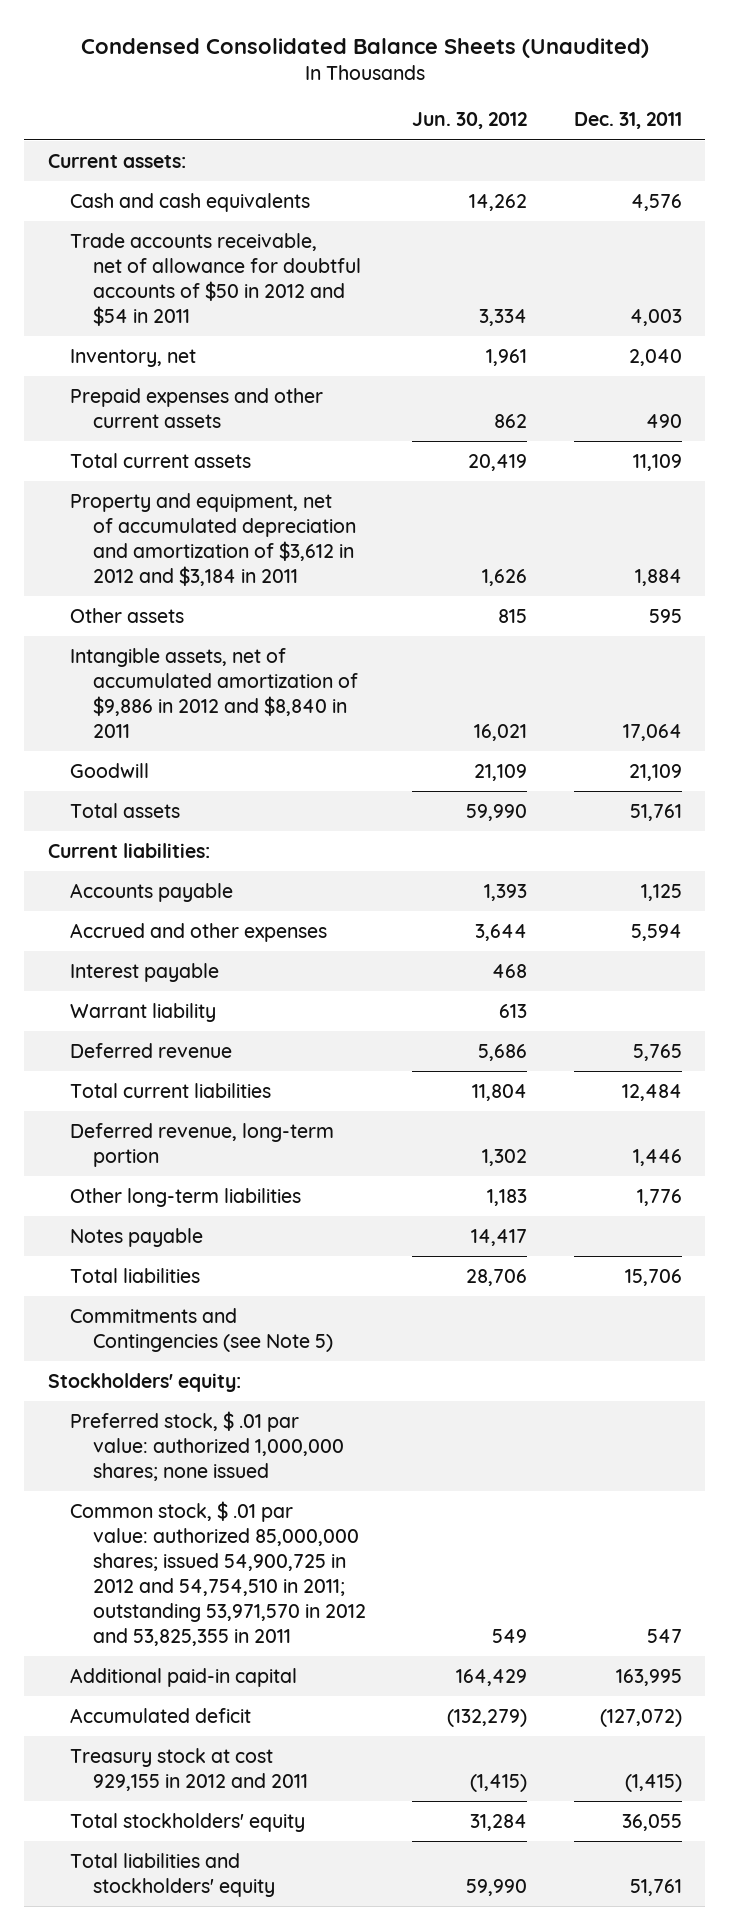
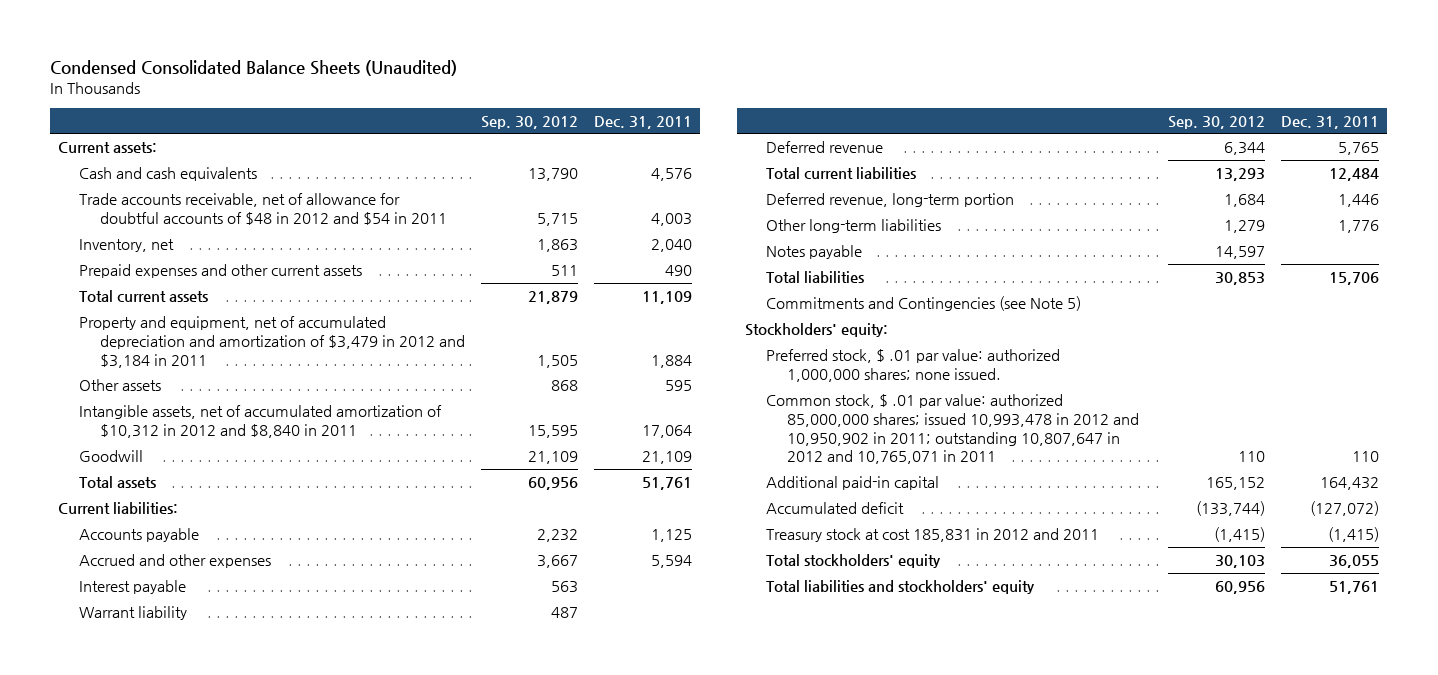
[412,112,528,130] Jun. 30, 2012 -> none
none -> [481,115,579,129] Sep. 30, 2012
[70,232,362,326] Trade accounts receivable, net of allowance for doubtful accounts of $50 in 2012 and $54 in 2011 -> [79,193,448,225] Trade accounts receivable, net of allowance for doubtful accounts of $48 in 2012 and $54 in 2011
[70,492,357,586] Property and equipment, net of accumulated depreciation and amortization of $3,612 in 2012 and $3,184 in 2011 -> [79,316,466,368] Property and equipment, net of accumulated depreciation and amortization of $3,479 in 2012 and $3,184 in 2011
[70,647,359,738] Intangible assets, net of accumulated amortization of $9,886 in 2012 and $8,840 in 2011 -> [79,405,443,438] Intangible assets, net of accumulated amortization of $10,312 in 2012 and $8,840 in 2011
[70,1410,345,1481] Preferred stock, $ .01 par value: authorized 1,000,000 shares; none issued -> [766,349,1061,382] Preferred stock, $ .01 par value: authorized 1,000,000 shares; none issued.
[70,1500,367,1646] Common stock, $ .01 par value: authorized 85,000,000 shares; issued 54,900,725 in 2012 and 54,754,510 in 2011; outstanding 53,971,570 in 2012 and 53,825,355 in 2011 -> [766,394,1139,465] Common stock, $ .01 par value: authorized 85,000,000 shares; issued 10,993,478 in 2012 and 10,950,902 in 2011; outstanding 10,807,647 in 2012 and 10,765,071 in 2011
[646,1628,682,1643] 547 -> [1352,451,1380,463] 110
[615,1668,682,1686] 163,995 -> [1320,477,1380,491] 164,432
[70,1747,309,1791] Treasury stock at cost 929,155 in 2012 and 2011 -> [766,528,1100,543] Treasury stock at cost 185,831 in 2012 and 2011

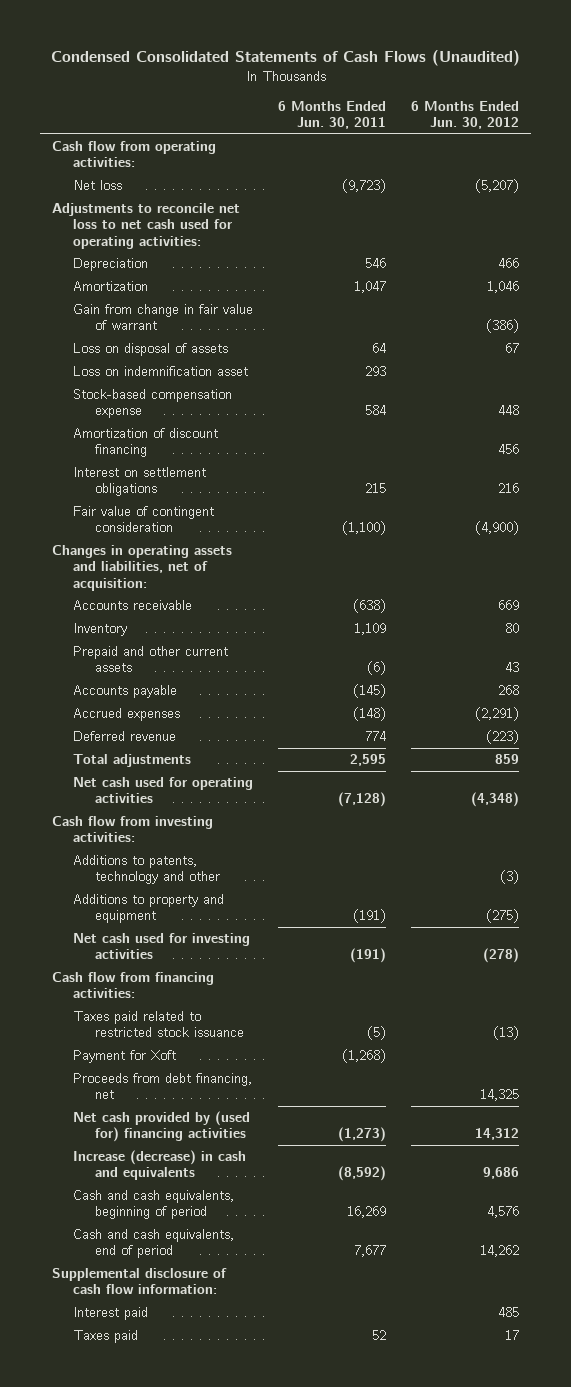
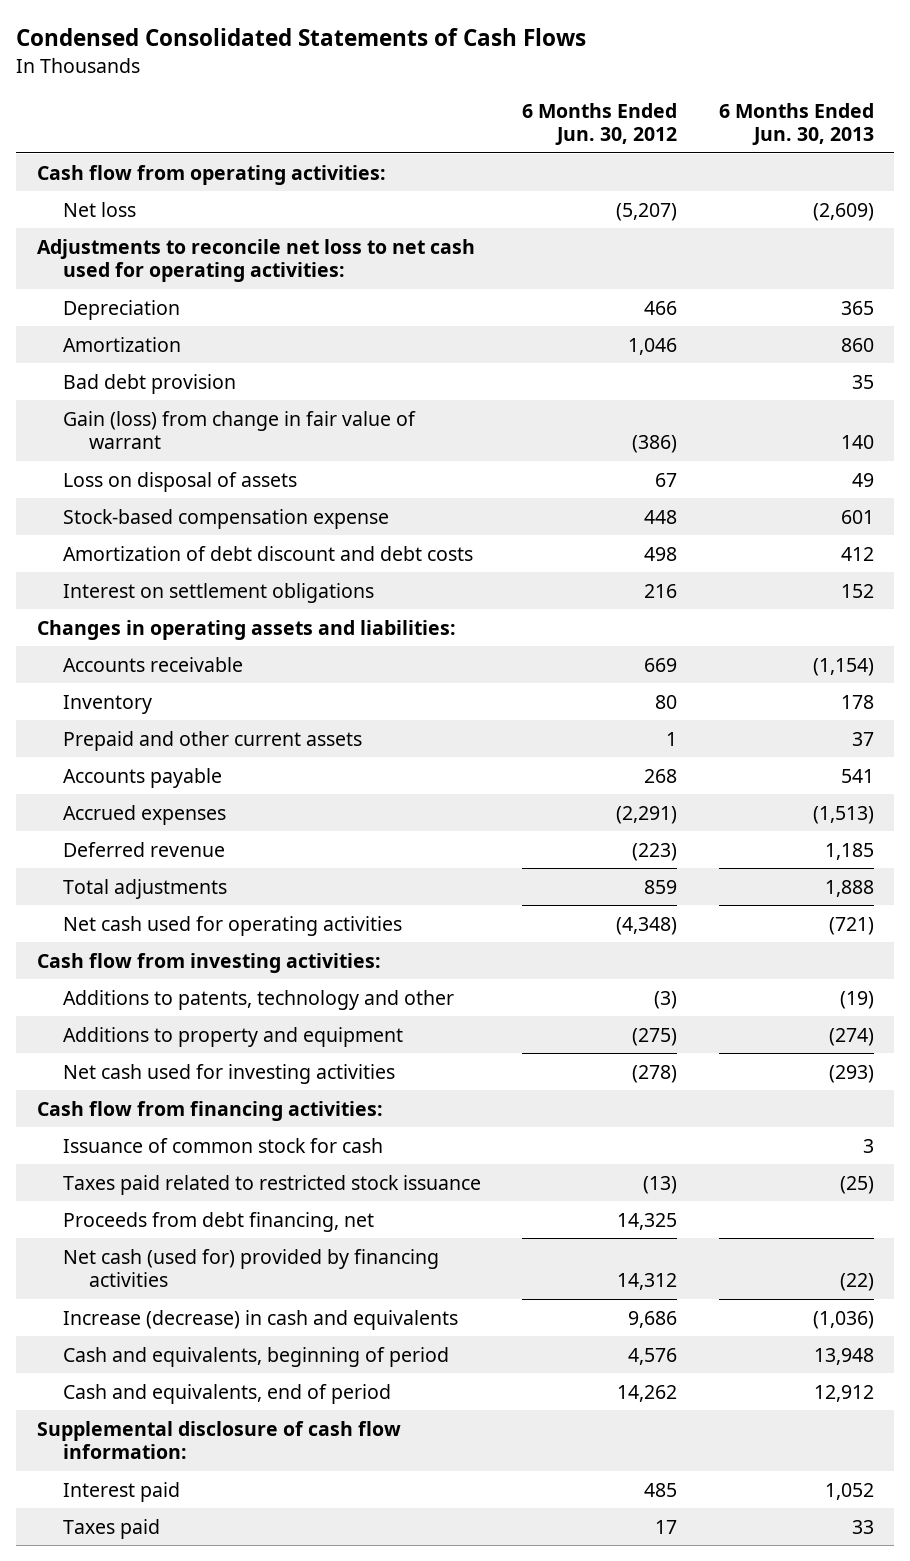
[50,49,520,66] Condensed Consolidated Statements of Cash Flows (Unaudited) -> [16,28,587,47] Condensed Consolidated Statements of Cash Flows
[278,100,387,130] 6 Months Ended Jun. 30, 2011 -> none
none -> [718,103,874,146] 6 Months Ended Jun. 30, 2013
none -> [62,373,236,394] Bad debt provision
[73,304,254,331] Gain from change in fair value of warrant -> [62,410,416,449] Gain (loss) from change in fair value of warrant
[73,366,249,377] Loss on indemnification asset -> none
[73,428,219,458] Amortization of discount financing -> [62,545,473,561] Amortization of debt discount and debt costs
[497,444,519,455] 456 -> [644,546,678,561] 498
[73,506,215,533] Fair value of contingent consideration -> none
[52,545,233,591] Changes in operating assets and liabilities, net of acquisition: -> [36,619,456,640] Changes in operating assets and liabilities:
[504,662,519,673] 43 -> [666,731,678,746] 1
none -> [62,1137,383,1153] Issuance of common stock for cash
[73,1050,177,1064] Payment for Xoft -> none
[73,1111,251,1143] Net cash provided by (used for) financing activities -> [62,1248,439,1287] Net cash (used for) provided by financing activities
[73,1190,235,1220] Cash and cash equivalents, beginning of period -> [62,1346,449,1367] Cash and equivalents, beginning of period
[73,1229,235,1259] Cash and cash equivalents, end of period -> [62,1383,391,1404] Cash and equivalents, end of period

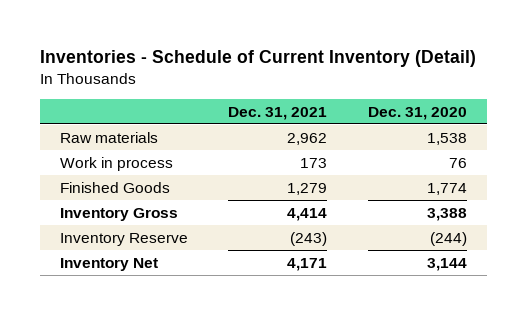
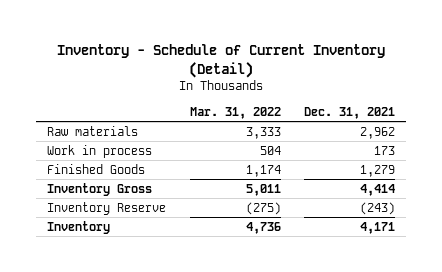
[39,50,476,68] Inventories - Schedule of Current Inventory (Detail) -> [57,43,386,78] Inventory - Schedule of Current Inventory (Detail)
[367,106,467,120] Dec. 31, 2020 -> none
none -> [189,107,281,120] Mar. 31, 2022
[59,257,158,271] Inventory Net -> [47,220,111,234] Inventory

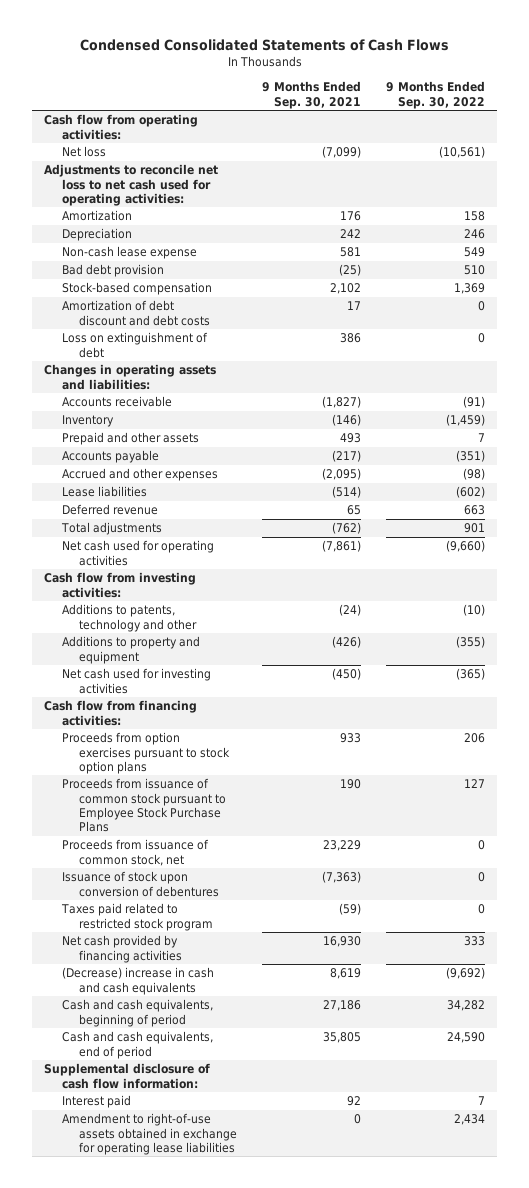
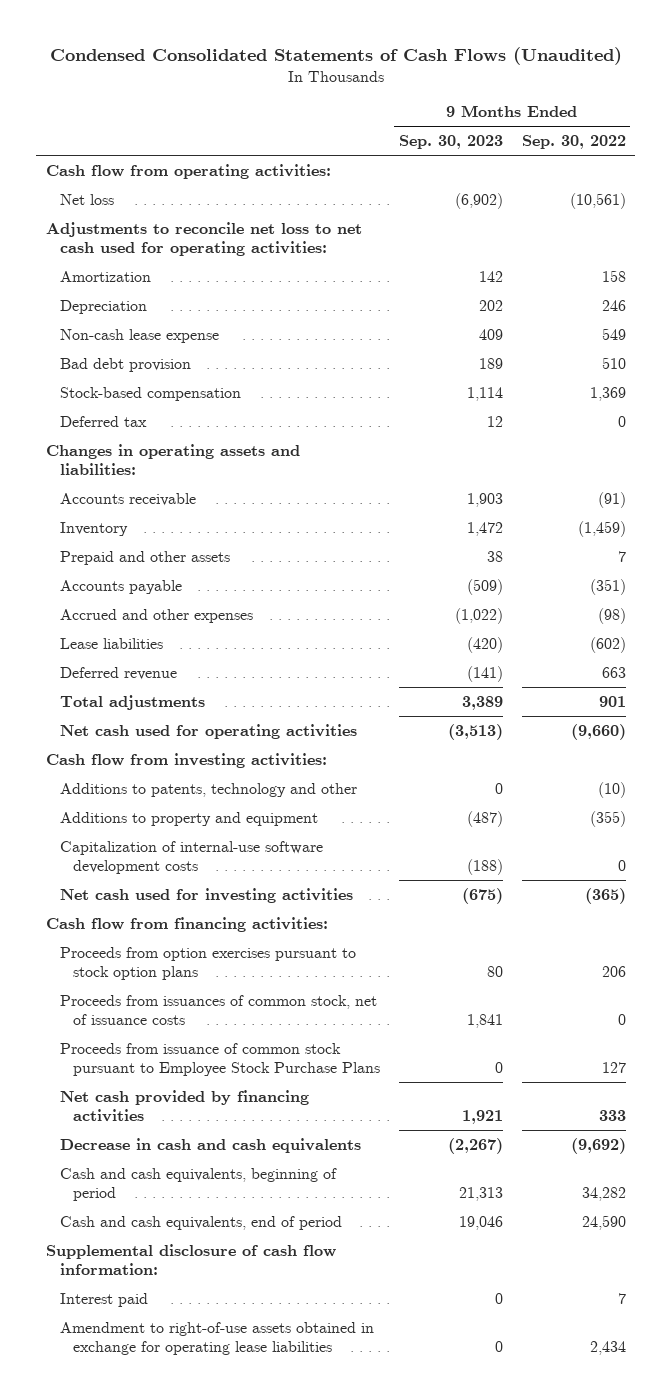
[79,39,449,52] Condensed Consolidated Statements of Cash Flows -> [49,46,622,65] Condensed Consolidated Statements of Cash Flows (Unaudited)
[261,81,361,109] 9 Months Ended Sep. 30, 2021 -> none
none -> [398,135,503,150] Sep. 30, 2023
[61,300,210,326] Amortization of debt discount and debt costs -> none
[61,332,208,358] Loss on extinguishment of debt -> none
none -> [59,415,147,427] Deferred tax
none -> [59,840,323,875] Capitalization of internal-use software development costs
none -> [59,994,377,1026] Proceeds from issuances of common stock, net of issuance costs
[61,839,209,866] Proceeds from issuance of common stock, net -> none
[61,871,219,897] Issuance of stock upon conversion of debentures -> none
[60,903,213,931] Taxes paid related to restricted stock program -> none
[61,967,214,995] (Decrease) increase in cash and cash equivalents -> [59,1137,361,1153] Decrease in cash and cash equivalents

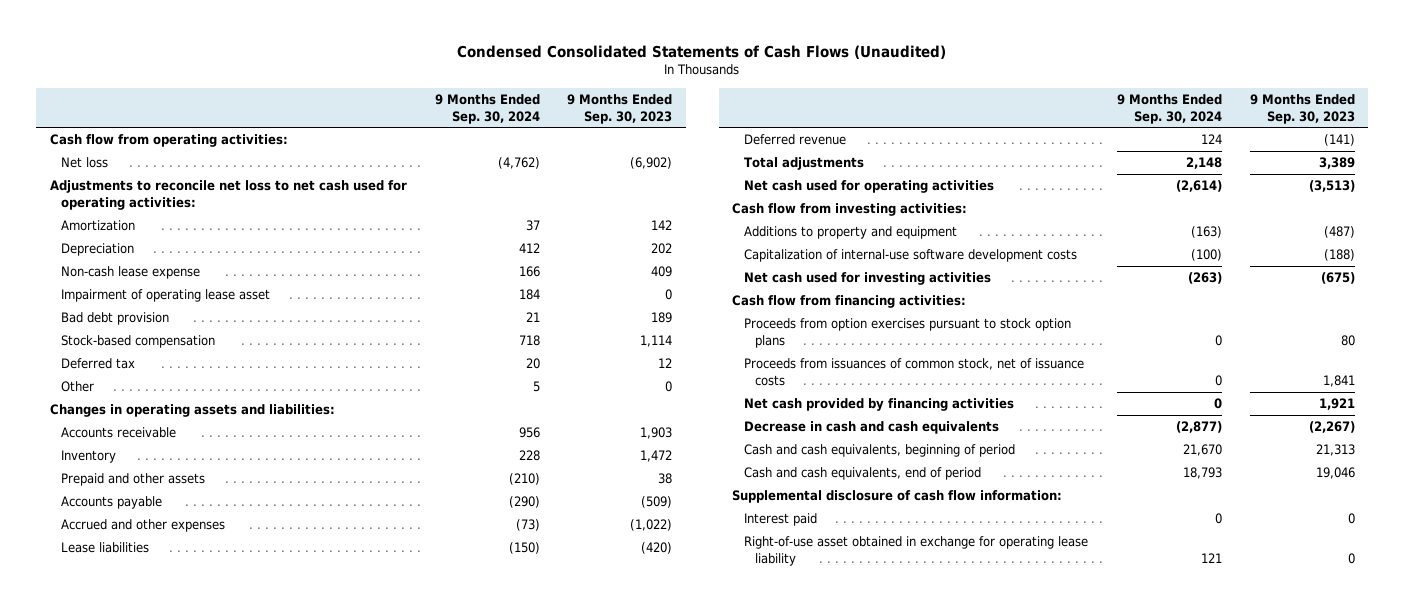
[521,135,626,150] Sep. 30, 2022 -> none
none -> [434,93,540,124] 9 Months Ended Sep. 30, 2024
none -> [61,289,271,303] Impairment of operating lease asset
none -> [61,381,95,393] Other
[59,782,357,797] Additions to patents, technology and other -> none
[59,1042,381,1077] Proceeds from issuance of common stock pursuant to Employee Stock Purchase Plans -> none
[59,1321,374,1356] Amendment to right-of-use assets obtained in exchange for operating lease liabilities -> [743,536,1088,566] Right-of-use asset obtained in exchange for operating lease liability

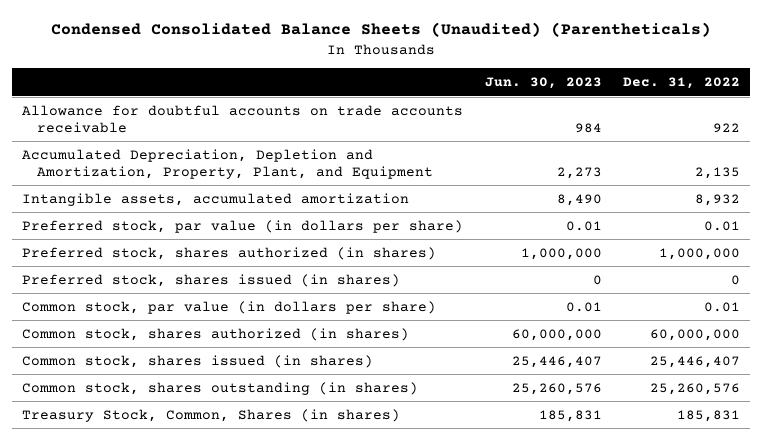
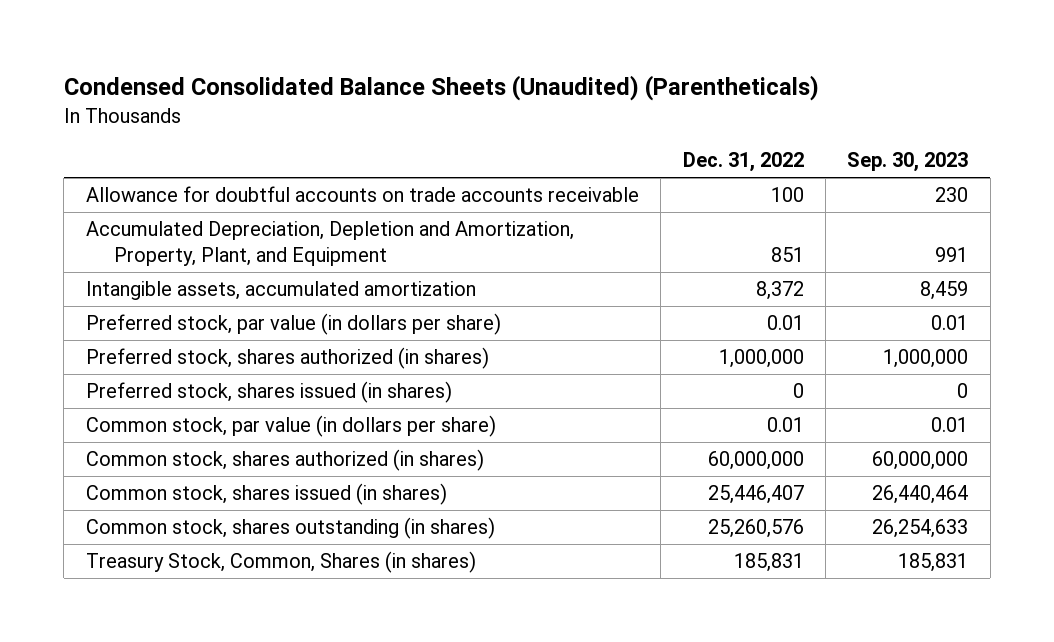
[484,76,602,89] Jun. 30, 2023 -> none
none -> [847,152,969,173] Sep. 30, 2023
[712,122,740,133] 922 -> [770,187,804,203] 100
[694,166,740,179] 2,135 -> [770,246,804,262] 851
[694,193,740,206] 8,932 -> [755,281,804,301] 8,372

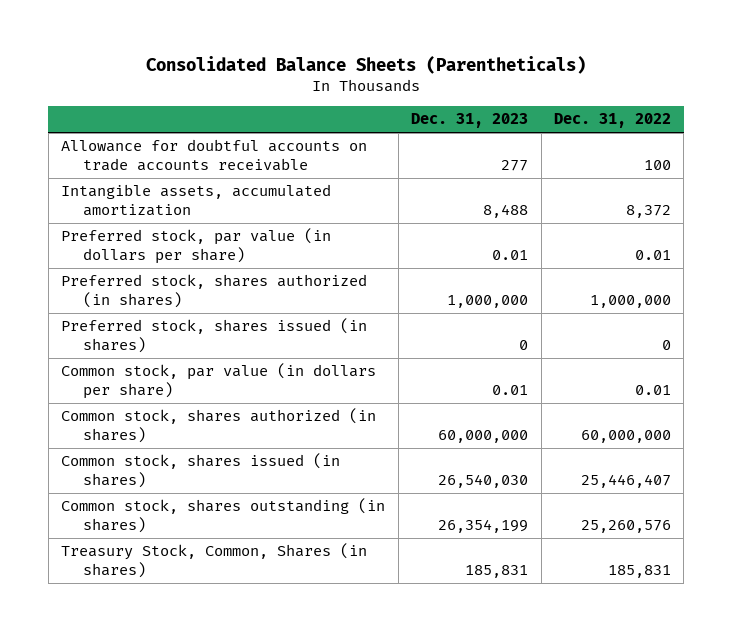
[63,75,819,102] Condensed Consolidated Balance Sheets (Unaudited) (Parentheticals) -> [146,56,587,75] Consolidated Balance Sheets (Parentheticals)
[847,152,969,173] Sep. 30, 2023 -> none
none -> [411,113,529,129] Dec. 31, 2023
[85,221,574,266] Accumulated Depreciation, Depletion and Amortization, Property, Plant, and Equipment -> none

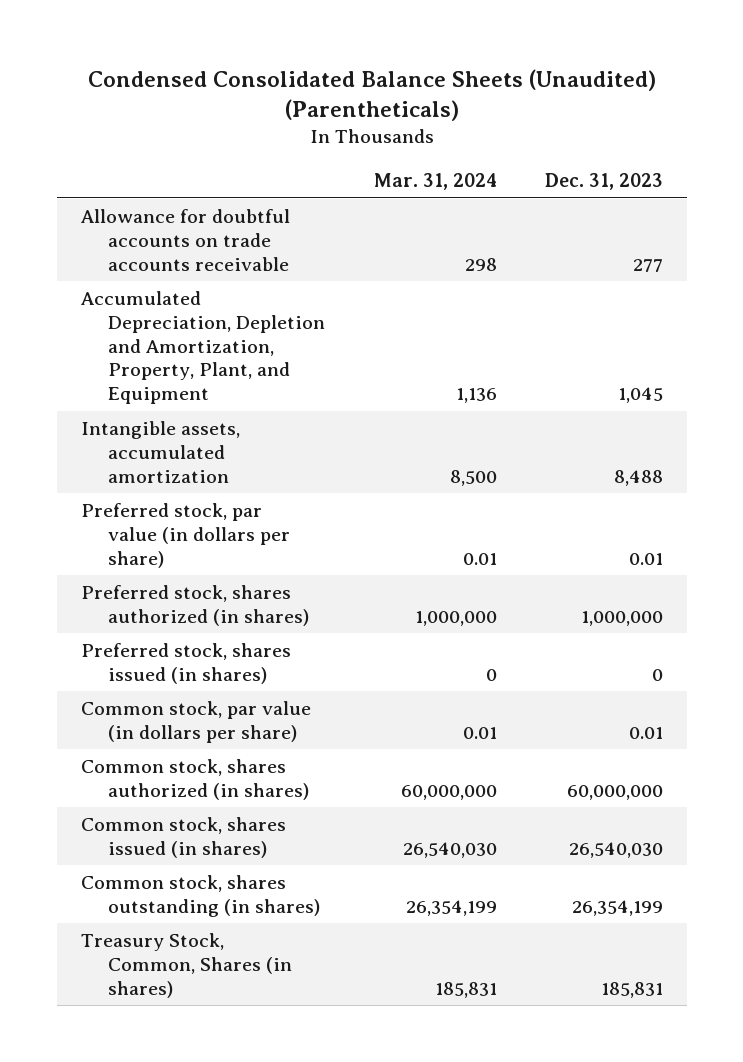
[146,56,587,75] Consolidated Balance Sheets (Parentheticals) -> [87,68,656,122] Condensed Consolidated Balance Sheets (Unaudited) (Parentheticals)
[554,113,672,129] Dec. 31, 2022 -> none
none -> [373,172,497,190] Mar. 31, 2024
none -> [80,291,326,405] Accumulated Depreciation, Depletion and Amortization, Property, Plant, and Equipment

